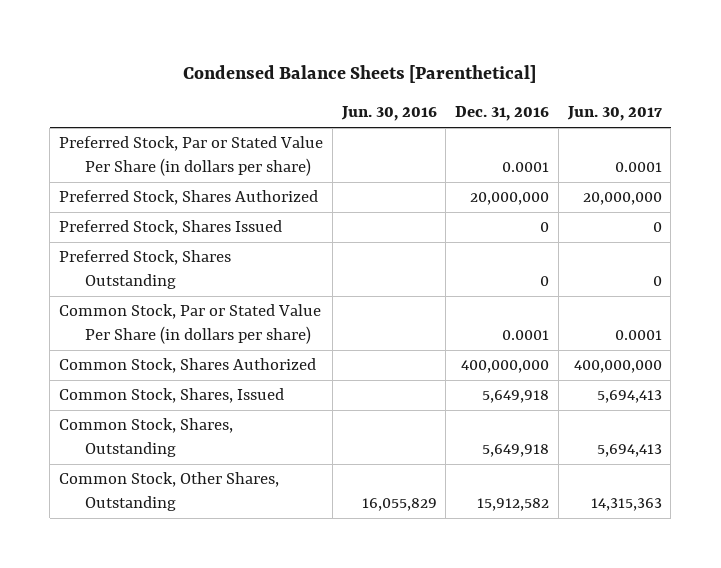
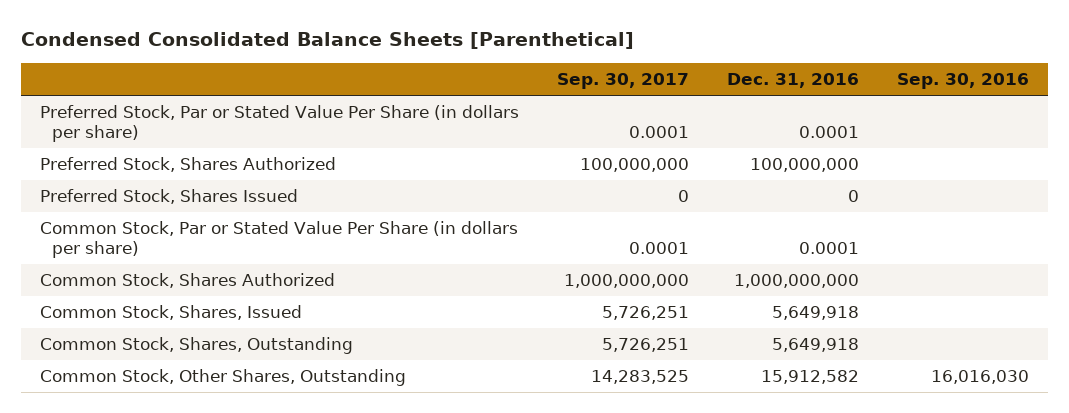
[183,64,537,83] Condensed Balance Sheets [Parenthetical] -> [20,32,634,50] Condensed Consolidated Balance Sheets [Parenthetical]
[340,106,437,122] Jun. 30, 2016 -> none
[566,106,662,122] Jun. 30, 2017 -> none
none -> [556,73,689,90] Sep. 30, 2017
none -> [896,73,1029,90] Sep. 30, 2016
[470,192,550,206] 20,000,000 -> [749,158,859,173] 100,000,000
[59,250,232,289] Preferred Stock, Shares Outstanding -> none
[461,360,550,374] 400,000,000 -> [733,274,859,289] 1,000,000,000

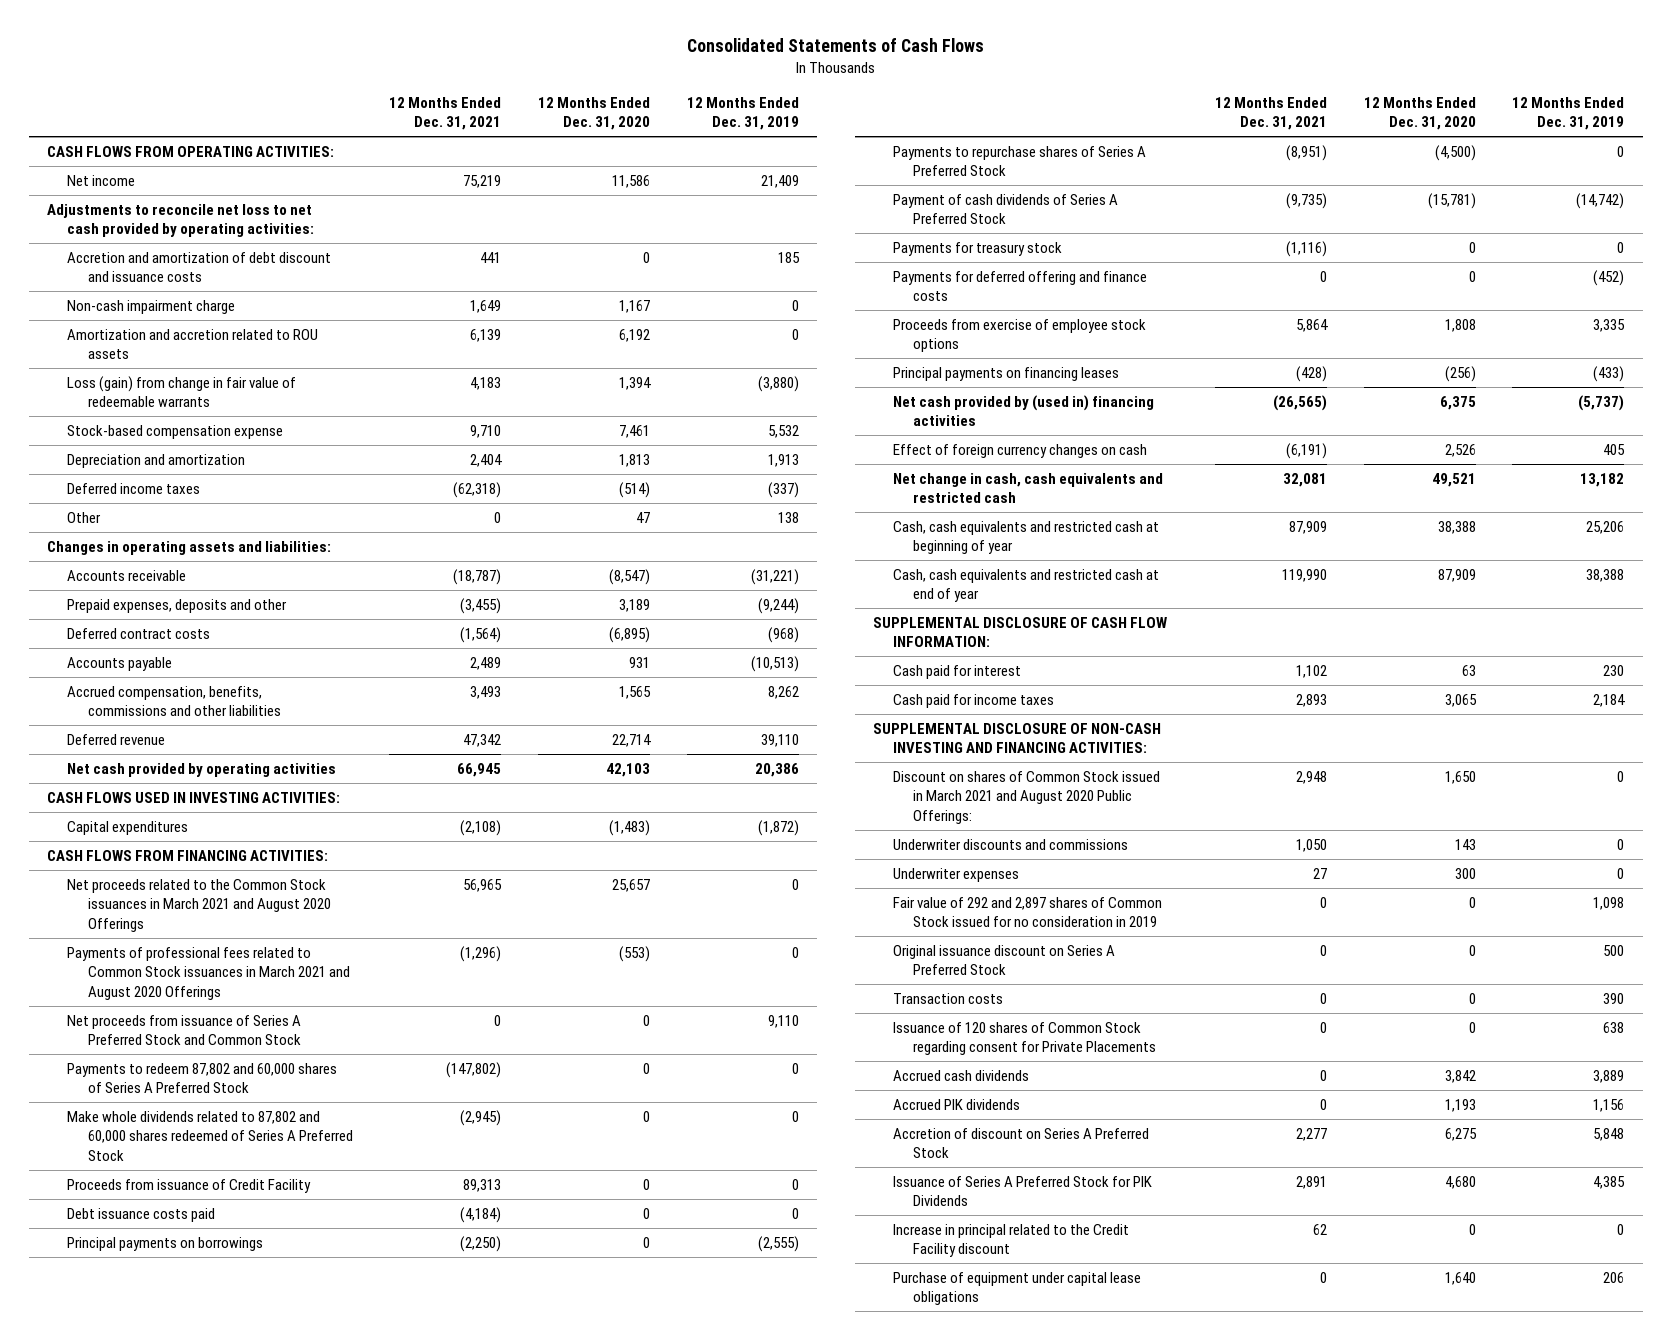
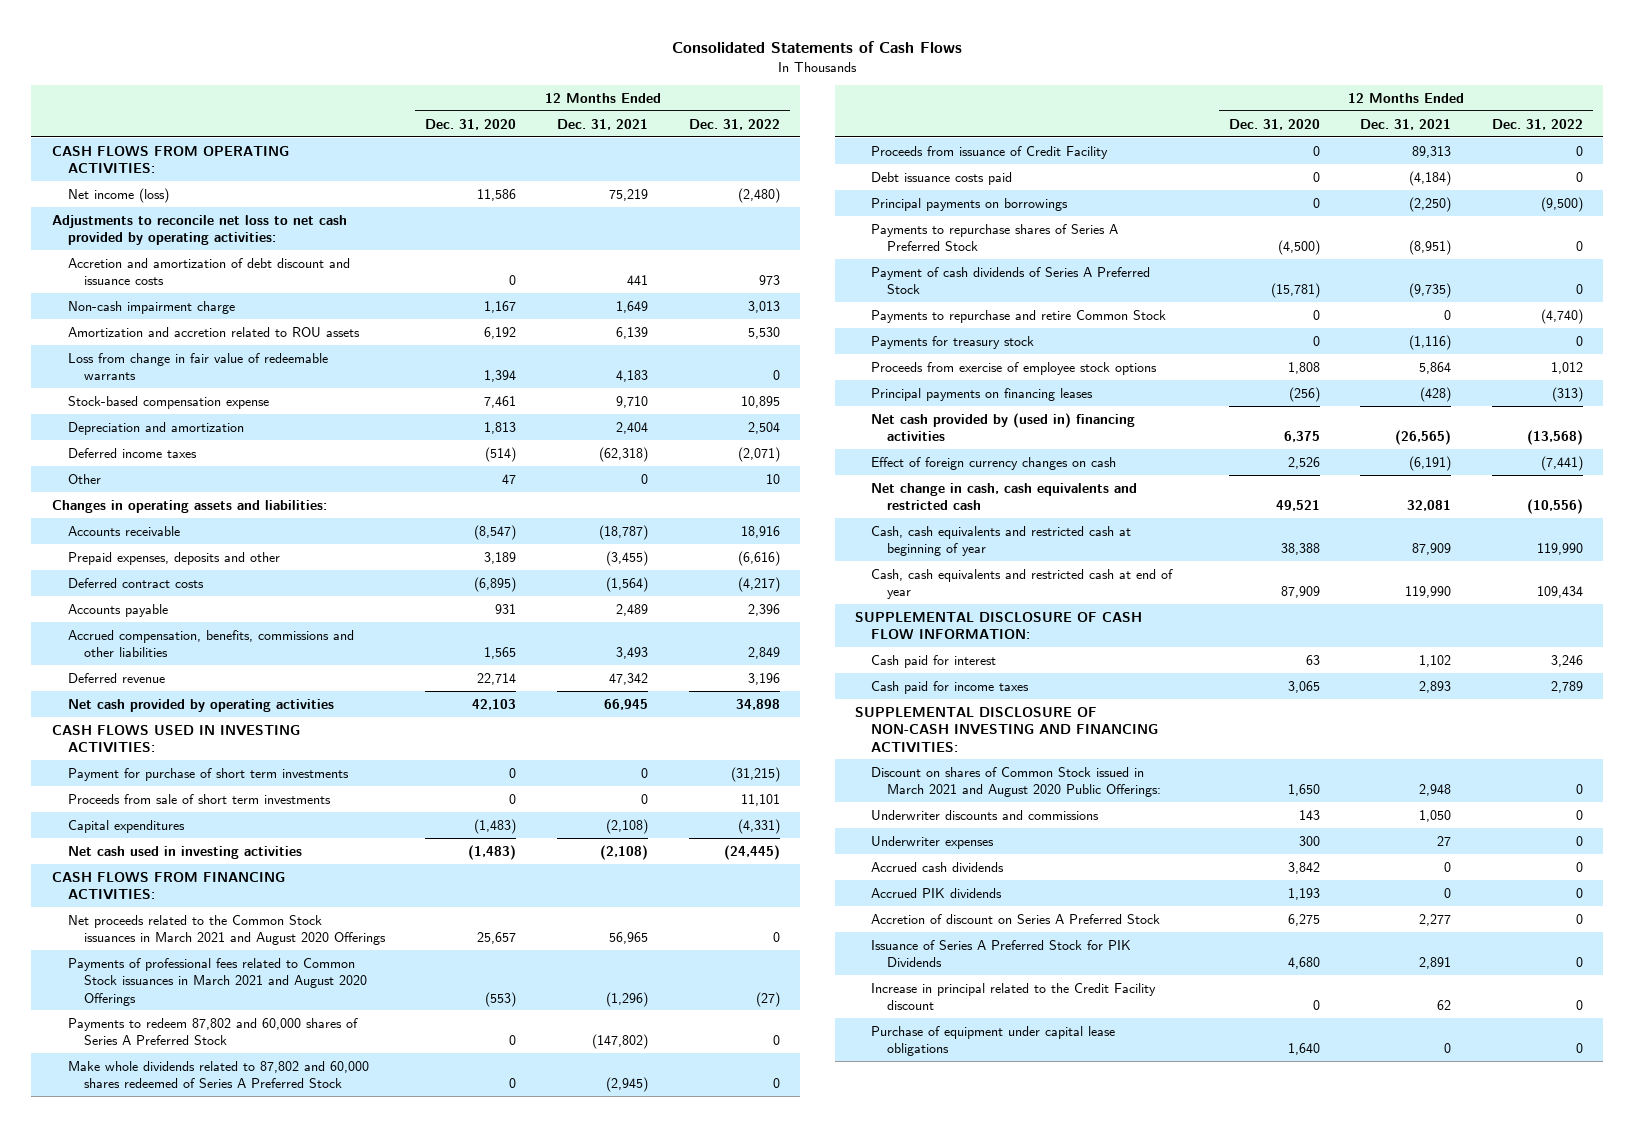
[686,96,799,131] 12 Months Ended Dec. 31, 2019 -> none
none -> [688,118,780,130] Dec. 31, 2022
[67,174,136,186] Net income -> [67,187,169,203] Net income (loss)
[67,375,297,408] Loss (gain) from change in fair value of redeemable warrants -> [67,352,328,381] Loss from change in fair value of redeemable warrants
none -> [67,767,349,781] Payment for purchase of short term investments
none -> [67,793,331,804] Proceeds from sale of short term investments
none -> [67,845,302,859] Net cash used in investing activities
[67,1014,302,1046] Net proceeds from issuance of Series A Preferred Stock and Common Stock -> none
none -> [871,309,1167,323] Payments to repurchase and retire Common Stock
[893,270,1148,302] Payments for deferred offering and finance costs -> none
[893,896,1163,928] Fair value of 292 and 2,897 shares of Common Stock issued for no consideration in 2019 -> none
[893,944,1116,976] Original issuance discount on Series A Preferred Stock -> none
[893,992,1004,1004] Transaction costs -> none
[893,1021,1157,1056] Issuance of 120 shares of Common Stock regarding consent for Private Placements -> none

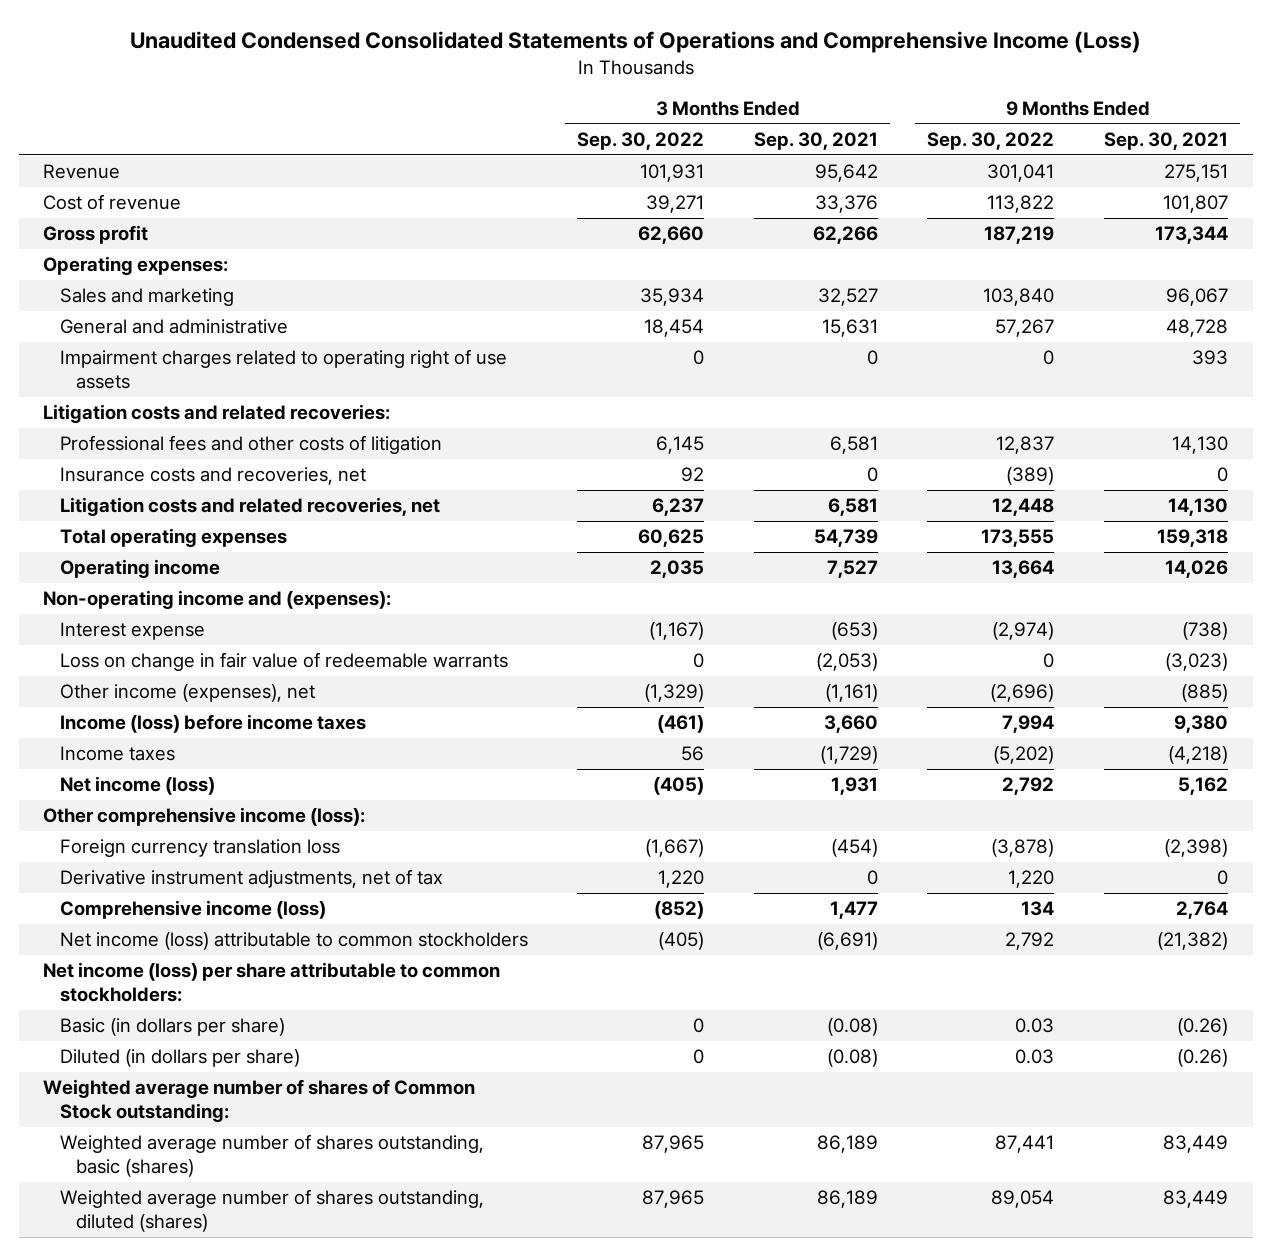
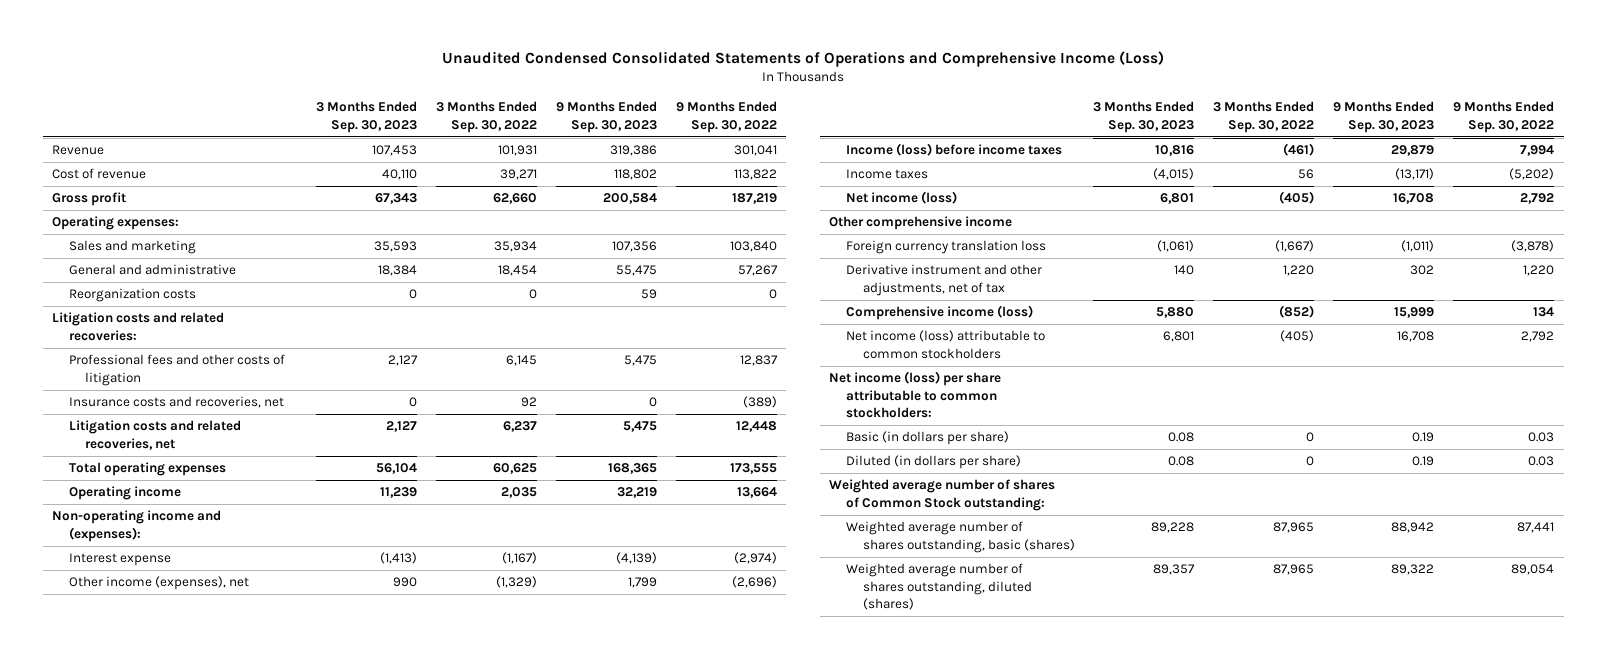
[753,132,878,151] Sep. 30, 2021 -> none
[1103,132,1228,151] Sep. 30, 2021 -> none
none -> [316,101,418,133] 3 Months Ended Sep. 30, 2023
none -> [555,101,657,133] 9 Months Ended Sep. 30, 2023
[59,349,507,390] Impairment charges related to operating right of use assets -> none
none -> [68,288,196,303] Reorganization costs
[59,652,508,672] Loss on change in fair value of redeemable warrants -> none
[43,807,366,827] Other comprehensive income (loss): -> [829,216,1013,231] Other comprehensive income
[59,869,443,889] Derivative instrument adjustments, net of tax -> [845,264,1042,296] Derivative instrument and other adjustments, net of tax

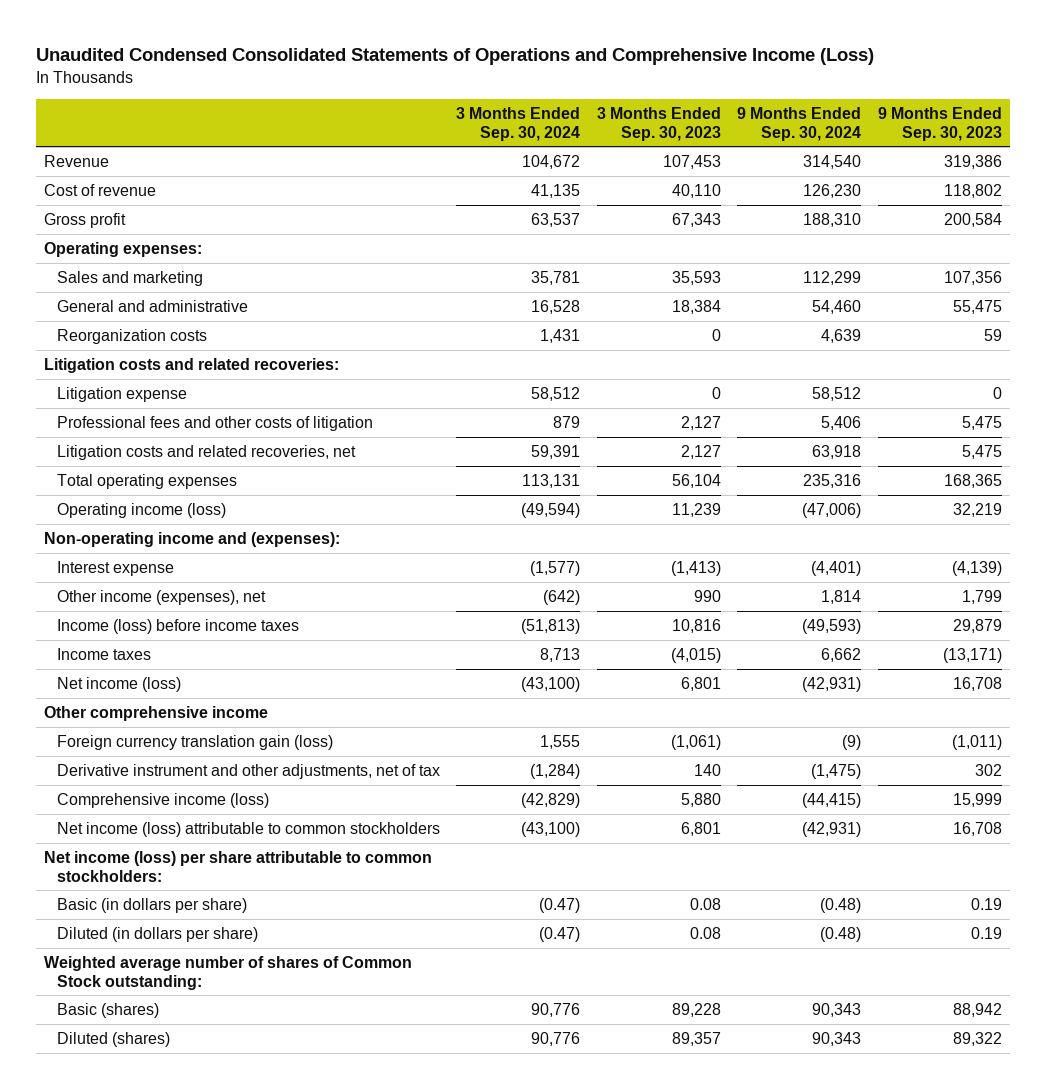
[436,101,538,133] 3 Months Ended Sep. 30, 2022 -> none
[675,101,777,133] 9 Months Ended Sep. 30, 2022 -> none
none -> [456,106,581,141] 3 Months Ended Sep. 30, 2024
none -> [737,106,862,141] 9 Months Ended Sep. 30, 2024
none -> [56,386,187,402] Litigation expense
[68,396,284,409] Insurance costs and recoveries, net -> none
[68,486,181,501] Operating income -> [56,502,226,518] Operating income (loss)
[845,240,1046,255] Foreign currency translation loss -> [56,734,333,750] Foreign currency translation gain (loss)
[845,521,1075,553] Weighted average number of shares outstanding, basic (shares) -> [56,1002,159,1018] Basic (shares)
[845,563,1032,610] Weighted average number of shares outstanding, diluted (shares) -> [56,1031,170,1047] Diluted (shares)

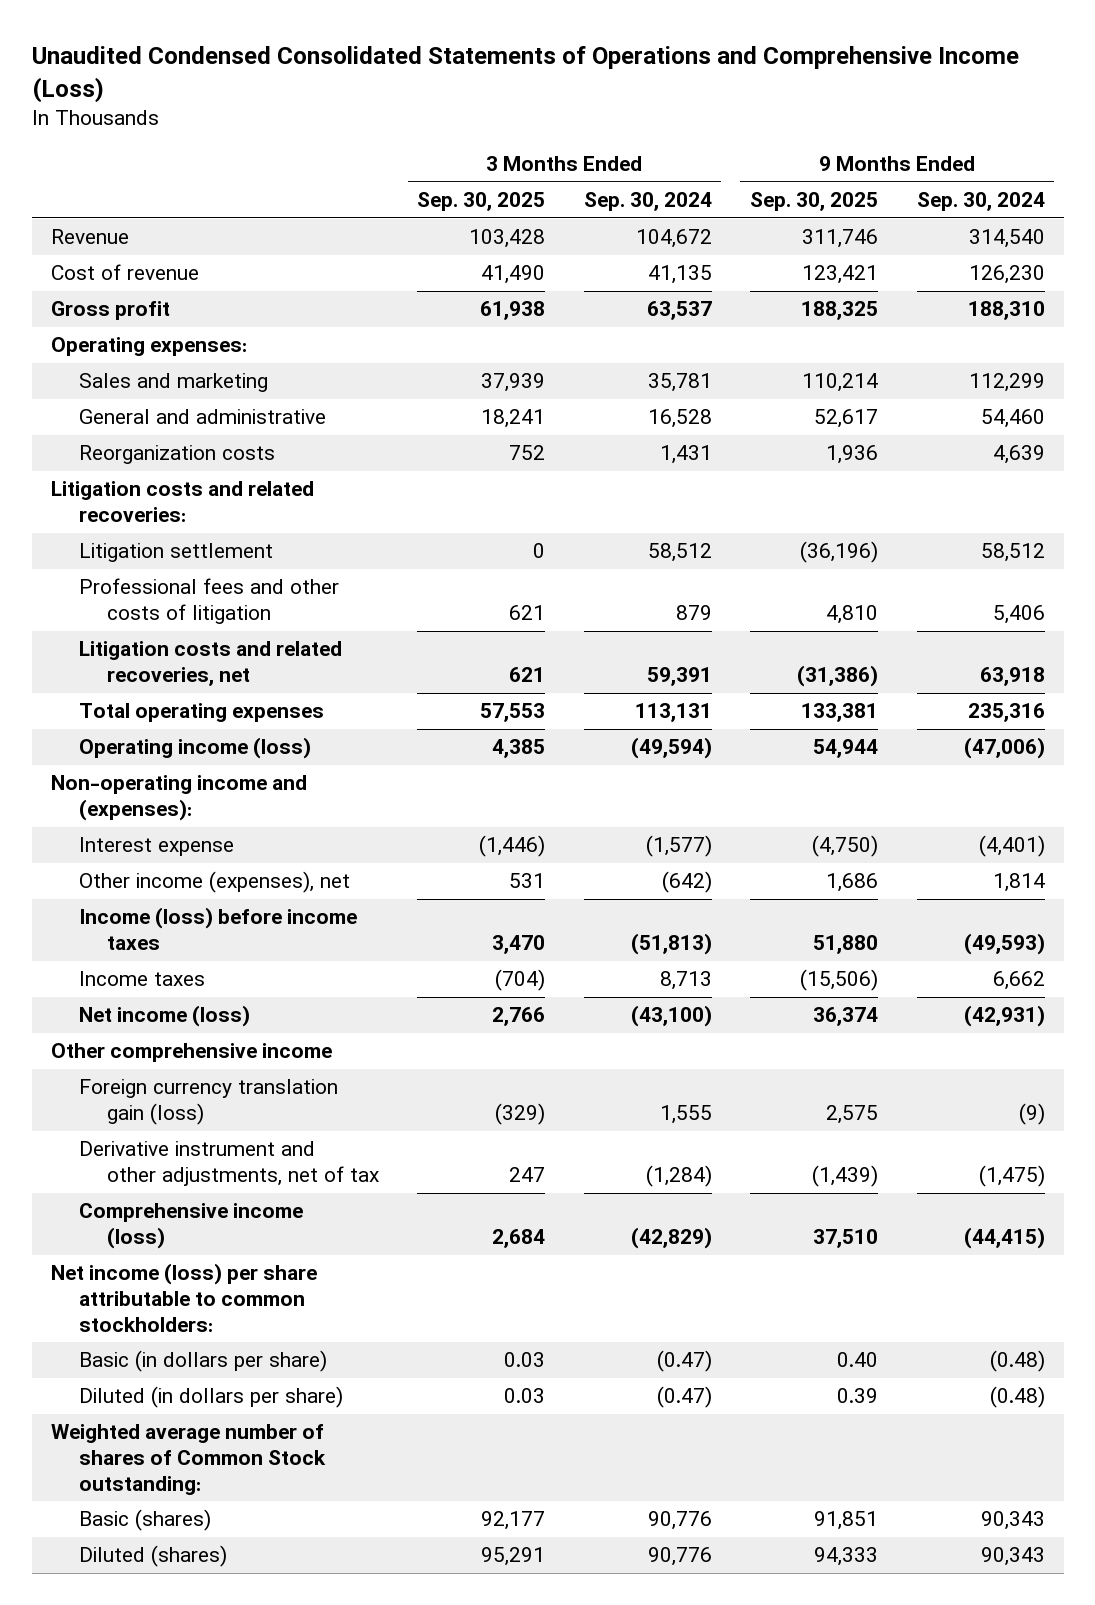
[596,106,721,141] 3 Months Ended Sep. 30, 2023 -> none
[877,106,1002,141] 9 Months Ended Sep. 30, 2023 -> none
none -> [417,192,546,212] Sep. 30, 2025
none -> [750,192,879,212] Sep. 30, 2025
[56,386,187,402] Litigation expense -> [78,543,273,563] Litigation settlement
[56,821,440,837] Net income (loss) attributable to common stockholders -> none

